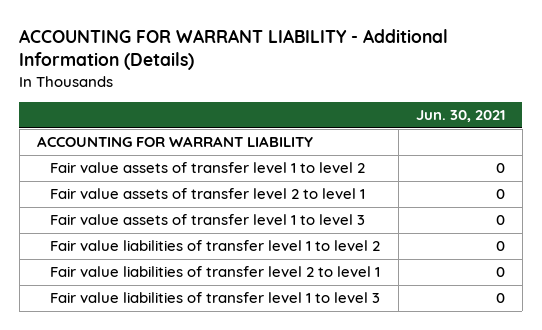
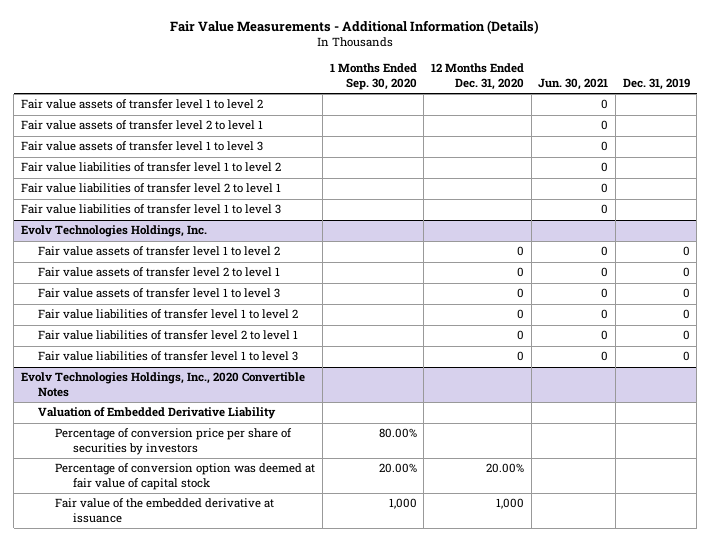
[19,28,449,71] ACCOUNTING FOR WARRANT LIABILITY - Additional Information (Details) -> [170,20,540,35] Fair Value Measurements - Additional Information (Details)
none -> [329,63,417,90] 1 Months Ended Sep. 30, 2020
none -> [431,63,525,90] 12 Months Ended Dec. 31, 2020
none -> [622,77,690,90] Dec. 31, 2019
[37,136,314,148] ACCOUNTING FOR WARRANT LIABILITY -> none
none -> [20,225,207,238] Evolv Technologies Holdings, Inc.
none -> [38,246,281,257] Fair value assets of transfer level 1 to level 2
none -> [38,267,281,278] Fair value assets of transfer level 2 to level 1
none -> [38,288,281,299] Fair value assets of transfer level 1 to level 3
none -> [38,309,299,320] Fair value liabilities of transfer level 1 to level 2
none -> [38,330,299,341] Fair value liabilities of transfer level 2 to level 1
none -> [38,351,299,362] Fair value liabilities of transfer level 1 to level 3
none -> [20,372,305,398] Evolv Technologies Holdings, Inc., 2020 Convertible Notes
none -> [38,407,277,420] Valuation of Embedded Derivative Liability
none -> [55,428,293,456] Percentage of conversion price per share of securities by investors
none -> [55,463,316,491] Percentage of conversion option was deemed at fair value of capital stock
none -> [55,498,275,524] Fair value of the embedded derivative at issuance

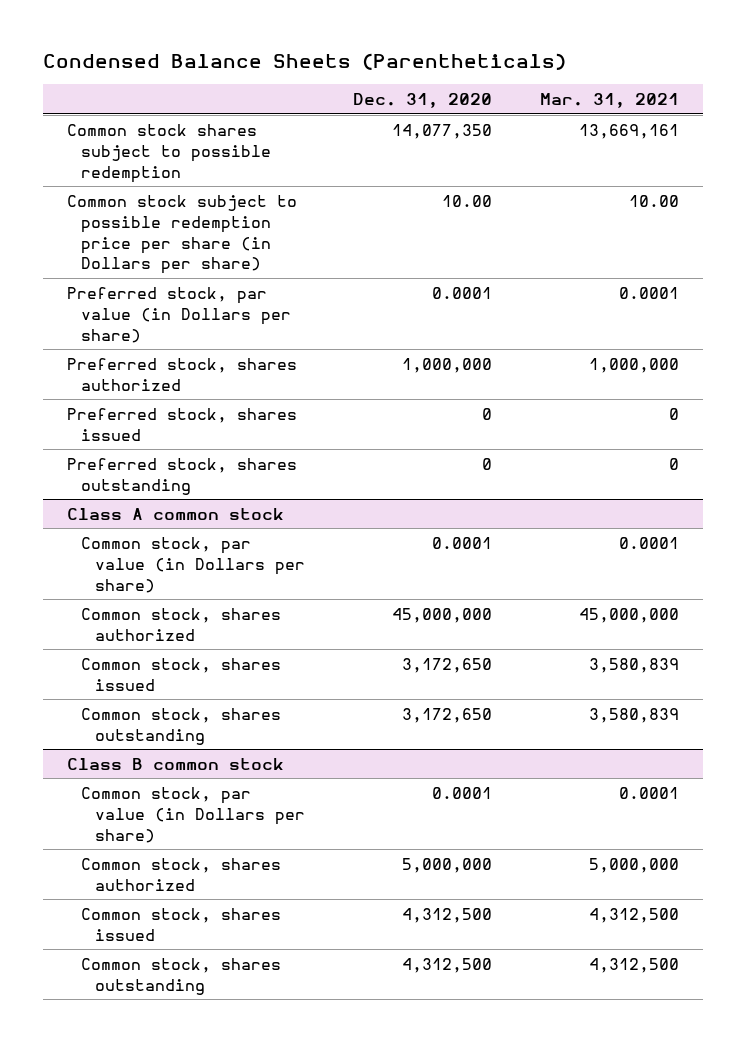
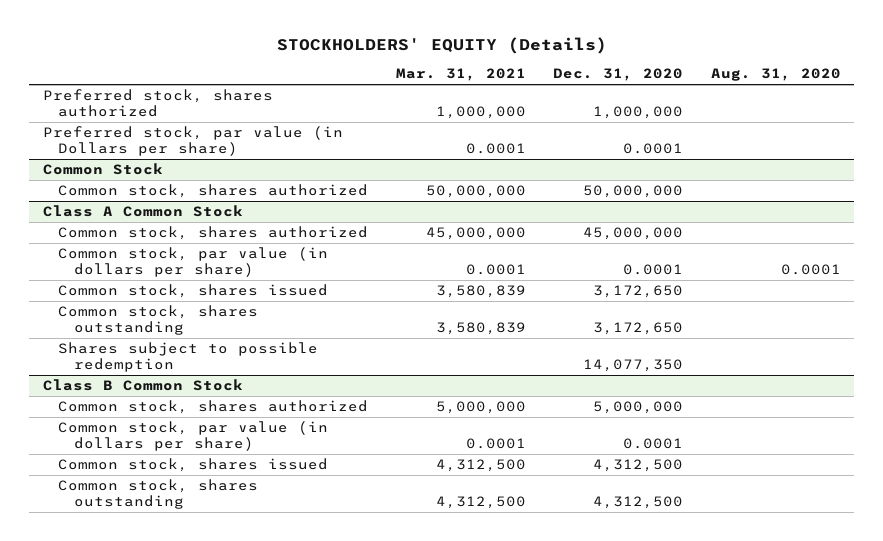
[43,53,567,71] Condensed Balance Sheets (Parentheticals) -> [276,36,607,54] STOCKHOLDERS' EQUITY (Details)
none -> [710,68,841,82] Aug. 31, 2020
[67,123,272,183] Common stock shares subject to possible redemption -> none
[67,194,298,275] Common stock subject to possible redemption price per share (in Dollars per share) -> none
[67,407,298,441] Preferred stock, shares issued -> none
[67,457,298,495] Preferred stock, shares outstanding -> none
[81,536,306,593] Common stock, par value (in Dollars per share) -> none
[67,286,292,343] Preferred stock, par value (in Dollars per share) -> [42,126,343,157] Preferred stock, par value (in Dollars per share)
none -> [42,163,163,176] Common Stock
none -> [58,184,369,199] Common stock, shares authorized
[67,507,285,520] Class A common stock -> [42,205,243,218] Class A Common Stock
none -> [58,247,329,278] Common stock, par value (in dollars per share)
[81,786,306,843] Common stock, par value (in Dollars per share) -> none
none -> [58,342,319,373] Shares subject to possible redemption
[67,757,285,770] Class B common stock -> [42,379,243,392] Class B Common Stock
none -> [58,421,329,452] Common stock, par value (in dollars per share)

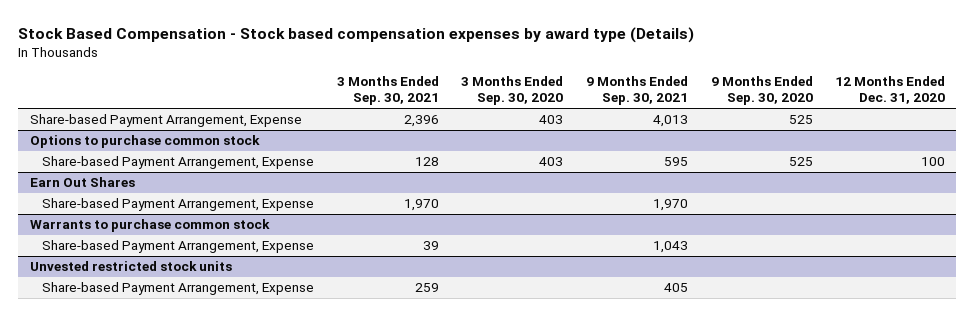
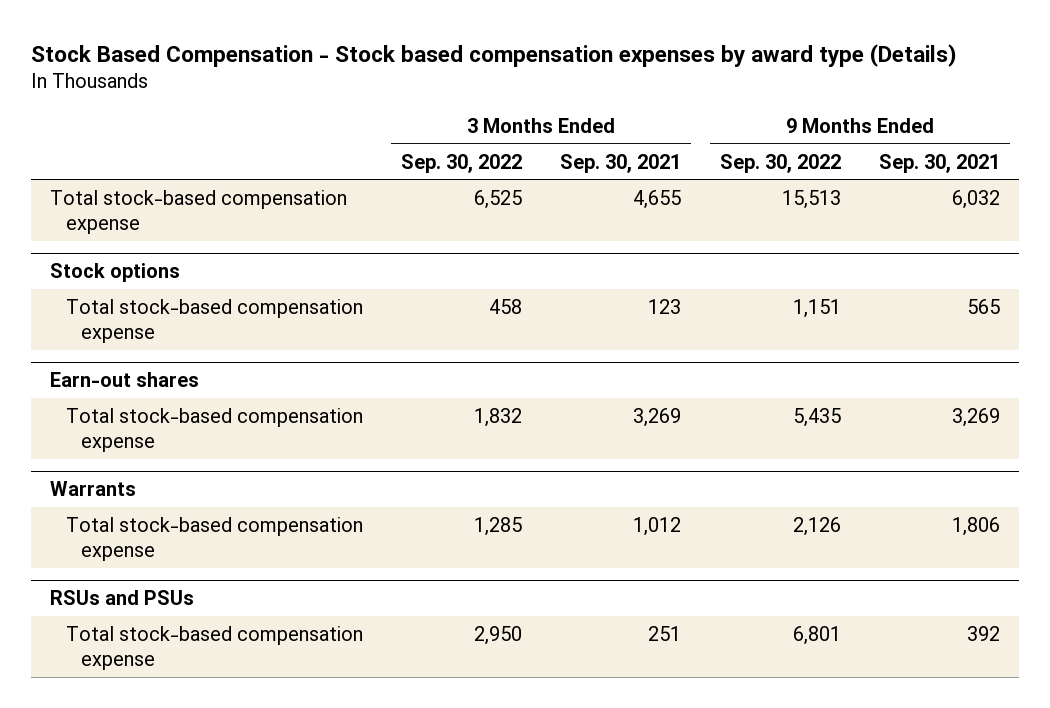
[461,76,564,106] 3 Months Ended Sep. 30, 2020 -> none
[710,76,813,106] 9 Months Ended Sep. 30, 2020 -> none
[835,76,946,105] 12 Months Ended Dec. 31, 2020 -> none
none -> [401,153,523,173] Sep. 30, 2022
none -> [719,153,841,173] Sep. 30, 2022
[29,261,232,272] Unvested restricted stock units -> none
[29,114,302,128] Share-based Payment Arrangement, Expense -> [50,189,348,235] Total stock-based compensation expense
[403,115,439,128] 2,396 -> [633,189,682,209] 4,655
[652,115,688,128] 4,013 -> [952,189,1001,209] 6,032
[29,135,260,149] Options to purchase common stock -> [50,263,181,283] Stock options
[42,156,315,170] Share-based Payment Arrangement, Expense -> [65,298,363,344] Total stock-based compensation expense
[414,157,439,167] 128 -> [648,298,682,314] 123
[663,157,688,167] 595 -> [967,298,1001,314] 565
[29,177,135,188] Earn Out Shares -> [50,372,200,388] Earn-out shares
[42,198,315,212] Share-based Payment Arrangement, Expense -> [65,407,363,453] Total stock-based compensation expense
[403,199,439,212] 1,970 -> [633,407,682,427] 3,269
[652,199,688,212] 1,970 -> [952,407,1001,427] 3,269
[29,219,270,233] Warrants to purchase common stock -> [50,481,137,497] Warrants
[42,240,315,254] Share-based Payment Arrangement, Expense -> [65,516,363,562] Total stock-based compensation expense
[422,241,439,251] 39 -> [633,516,682,536] 1,012
[652,241,688,254] 1,043 -> [952,516,1001,536] 1,806
none -> [50,590,195,606] RSUs and PSUs
[42,282,315,296] Share-based Payment Arrangement, Expense -> [65,625,363,671] Total stock-based compensation expense
[414,283,439,293] 259 -> [648,625,682,641] 251
[663,283,688,293] 405 -> [967,625,1001,641] 392

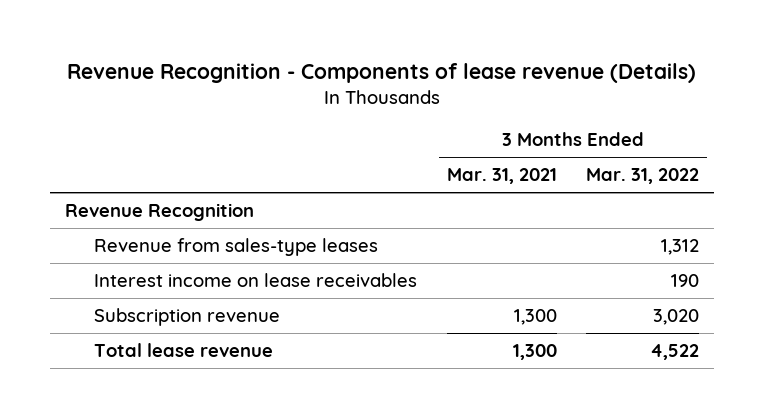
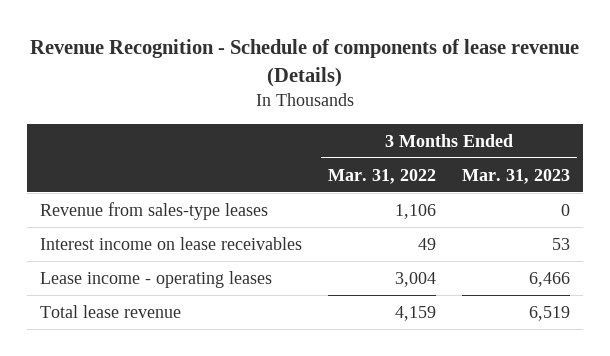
[67,62,697,83] Revenue Recognition - Components of lease revenue (Details) -> [29,39,579,87] Revenue Recognition - Schedule of components of lease revenue (Details)
[446,168,557,185] Mar. 31, 2021 -> none
none -> [462,168,571,184] Mar. 31, 2023
[65,203,255,222] Revenue Recognition -> none
[93,308,280,327] Subscription revenue -> none
[661,239,700,256] 1,312 -> [394,203,436,219] 1,106
[671,274,700,288] 190 -> [417,237,436,250] 49
none -> [39,270,272,288] Lease income - operating leases
[650,344,700,361] 4,522 -> [394,305,436,321] 4,159

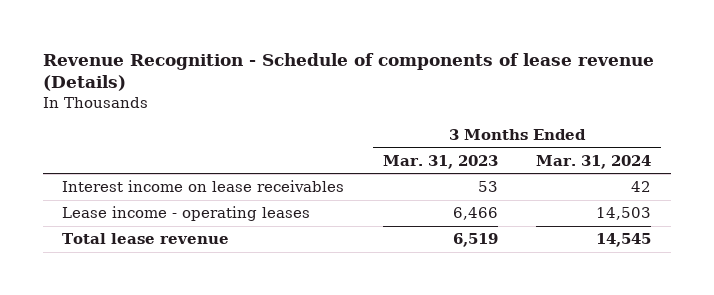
[327,168,436,184] Mar. 31, 2022 -> none
none -> [536,154,652,169] Mar. 31, 2024
[39,201,268,220] Revenue from sales-type leases -> none

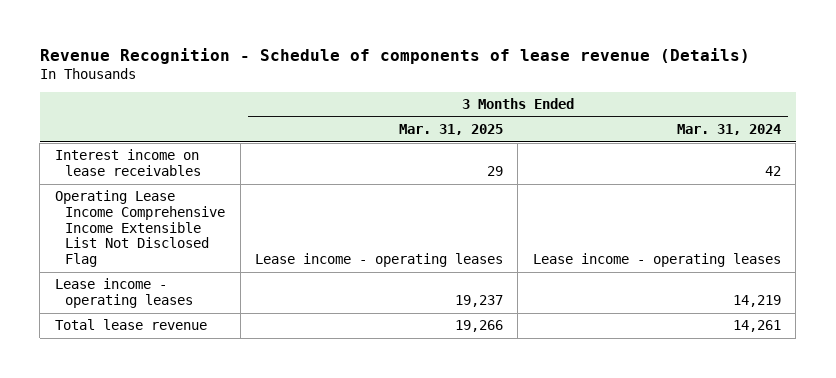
[382,154,498,169] Mar. 31, 2023 -> none
none -> [399,124,504,136] Mar. 31, 2025
none -> [54,190,226,268] Operating Lease Income Comprehensive Income Extensible List Not Disclosed Flag
[596,207,652,221] 14,503 -> [732,295,781,308] 14,219
[596,233,652,248] 14,545 -> [732,320,781,333] 14,261

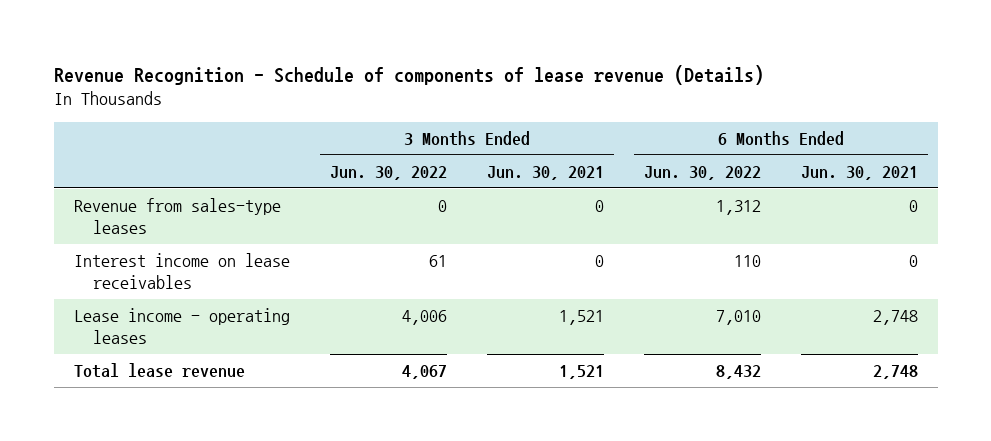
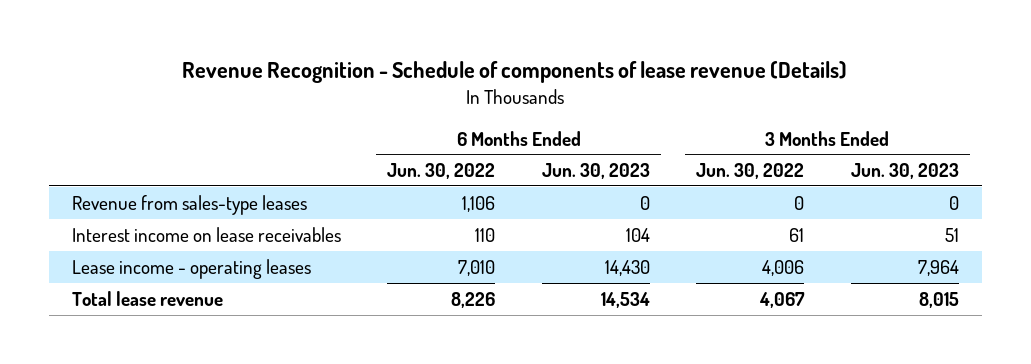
[486,165,604,180] Jun. 30, 2021 -> none
[800,165,918,180] Jun. 30, 2021 -> none
none -> [541,163,650,180] Jun. 30, 2023
none -> [850,163,959,180] Jun. 30, 2023
[715,200,761,216] 1,312 -> [462,195,496,212] 1,106
[715,365,761,380] 8,432 -> [451,291,496,308] 8,226

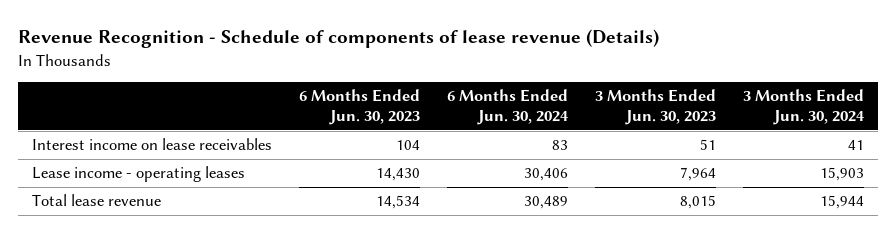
[387,163,496,180] Jun. 30, 2022 -> none
[696,163,805,180] Jun. 30, 2022 -> none
none -> [447,89,570,126] 6 Months Ended Jun. 30, 2024
none -> [743,89,866,126] 3 Months Ended Jun. 30, 2024
[71,194,307,215] Revenue from sales-type leases -> none

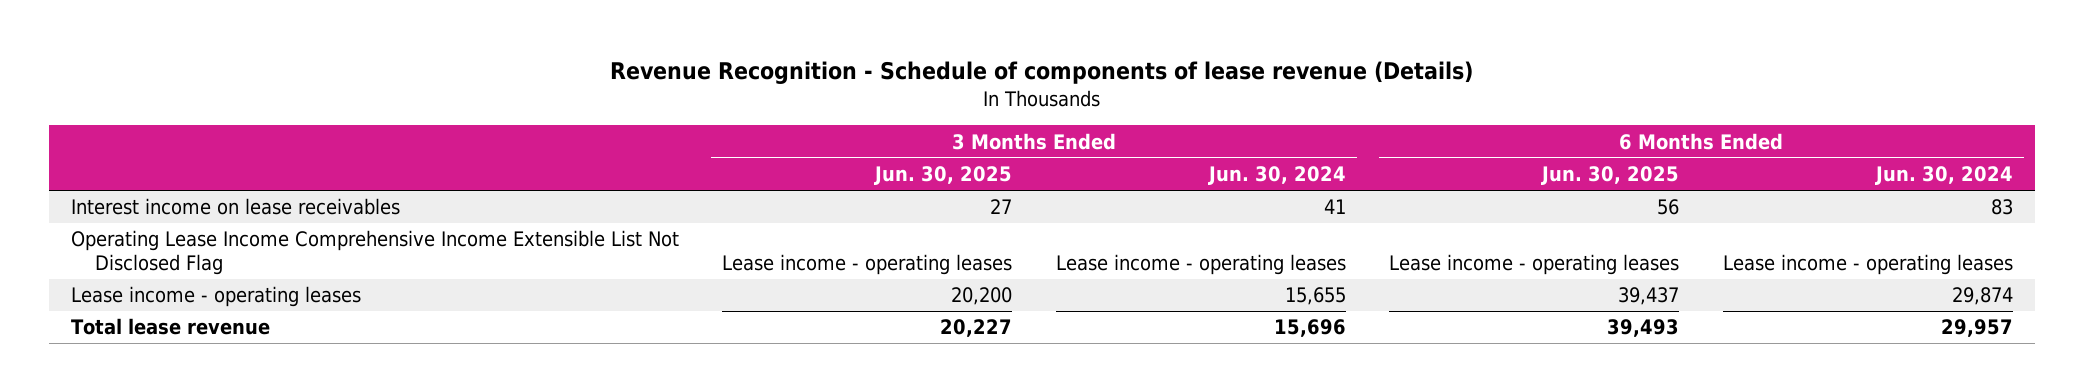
[298,89,420,126] 6 Months Ended Jun. 30, 2023 -> none
[595,89,717,126] 3 Months Ended Jun. 30, 2023 -> none
none -> [874,166,1013,186] Jun. 30, 2025
none -> [1541,166,1680,186] Jun. 30, 2025
none -> [70,230,679,276] Operating Lease Income Comprehensive Income Extensible List Not Disclosed Flag
[524,168,569,182] 30,406 -> [1951,287,2013,306] 29,874
[820,167,865,182] 15,903 -> [1284,287,1346,306] 15,655
[524,196,569,210] 30,489 -> [1940,319,2013,338] 29,957
[820,195,865,210] 15,944 -> [1273,319,1346,338] 15,696

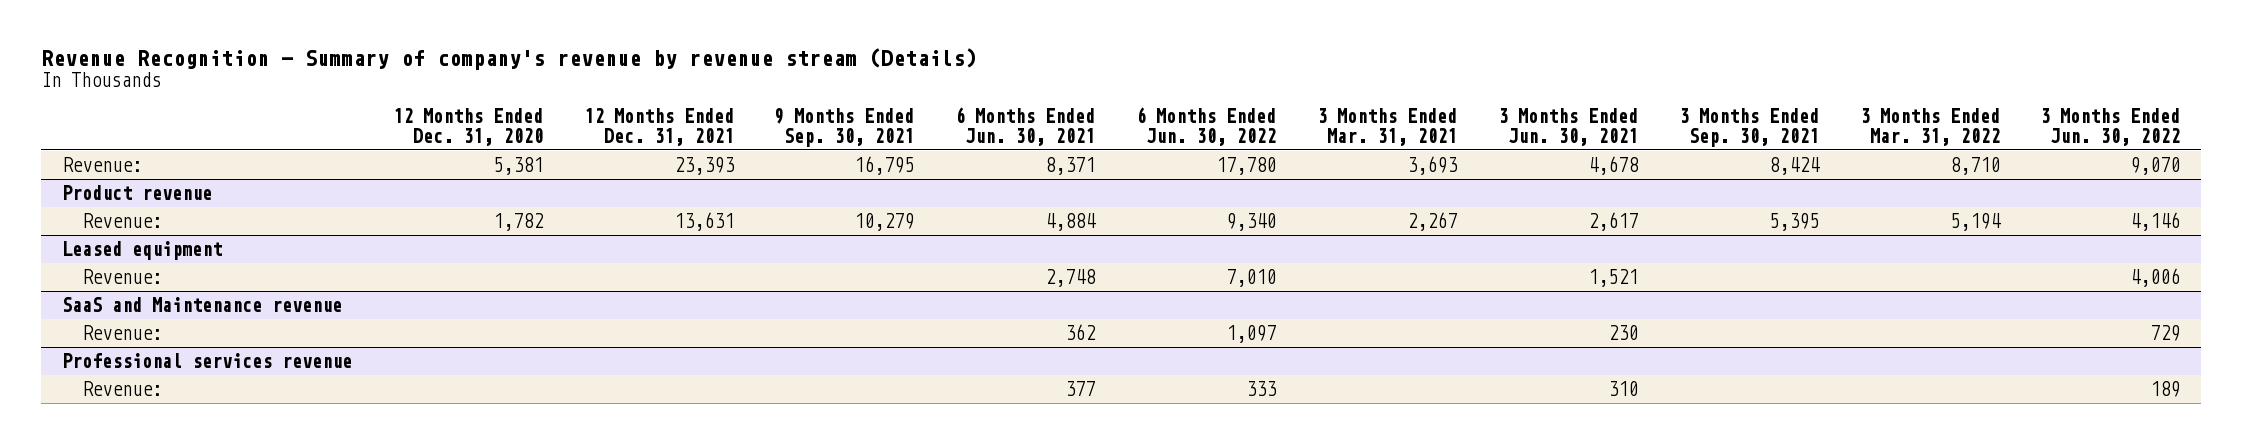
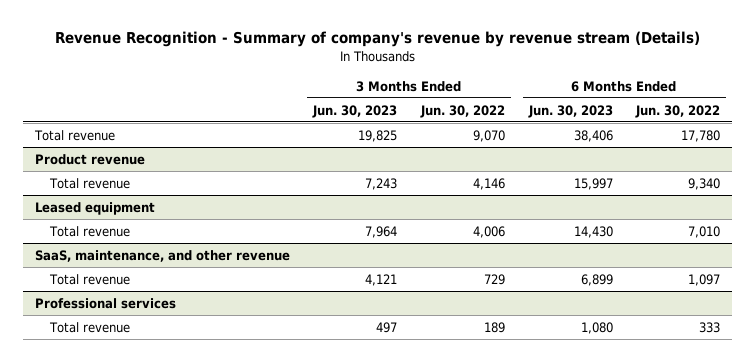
[392,108,543,147] 12 Months Ended Dec. 31, 2020 -> none
[583,108,734,147] 12 Months Ended Dec. 31, 2021 -> none
[774,108,915,148] 9 Months Ended Sep. 30, 2021 -> none
[955,107,1096,147] 6 Months Ended Jun. 30, 2021 -> none
[1317,108,1458,147] 3 Months Ended Mar. 31, 2021 -> none
[1497,108,1638,147] 3 Months Ended Jun. 30, 2021 -> none
[1678,108,1819,148] 3 Months Ended Sep. 30, 2021 -> none
[1859,108,2000,147] 3 Months Ended Mar. 31, 2022 -> none
none -> [312,104,398,118] Jun. 30, 2023
none -> [527,104,613,118] Jun. 30, 2023
[61,156,142,172] Revenue: -> [33,129,115,141] Total revenue
[81,212,162,228] Revenue: -> [49,177,131,189] Total revenue
[81,268,162,284] Revenue: -> [49,225,131,237] Total revenue
[61,296,342,312] SaaS and Maintenance revenue -> [34,249,290,262] SaaS, maintenance, and other revenue
[81,324,162,340] Revenue: -> [49,273,131,285] Total revenue
[61,352,352,368] Professional services revenue -> [34,297,176,309] Professional services
[81,380,162,396] Revenue: -> [49,321,131,333] Total revenue

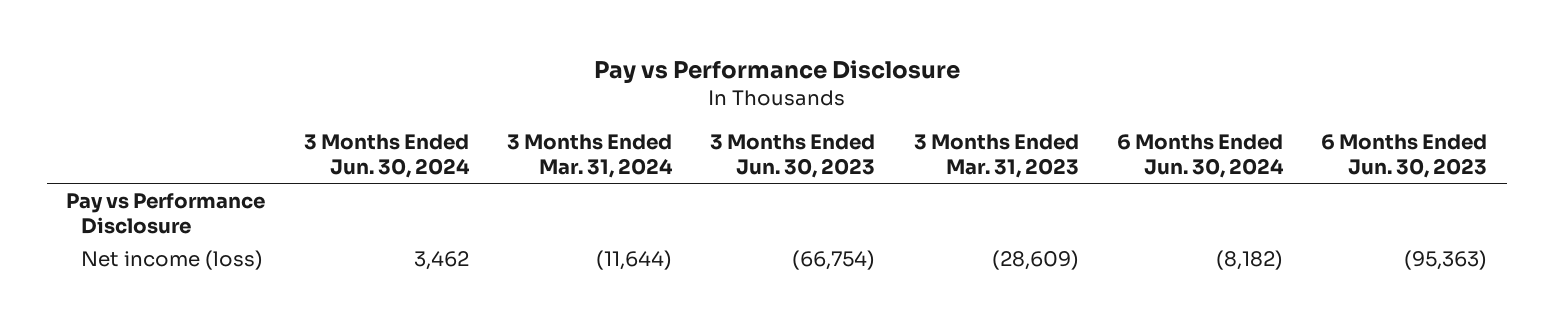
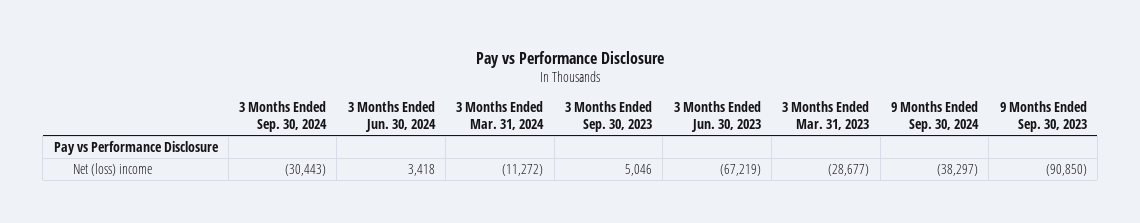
[1117,134,1285,178] 6 Months Ended Jun. 30, 2024 -> none
[1321,134,1488,178] 6 Months Ended Jun. 30, 2023 -> none
none -> [239,100,328,133] 3 Months Ended Sep. 30, 2024
none -> [565,100,653,133] 3 Months Ended Sep. 30, 2023
none -> [890,100,979,133] 9 Months Ended Sep. 30, 2024
none -> [999,100,1087,133] 9 Months Ended Sep. 30, 2023
[80,250,263,271] Net income (loss) -> [73,162,153,176] Net (loss) income
[413,251,469,271] 3,462 -> [407,163,435,176] 3,418
[596,250,673,271] (11,644) -> [502,163,544,176] (11,272)
[792,250,876,271] (66,754) -> [719,163,761,176] (67,219)
[991,250,1079,271] (28,609) -> [828,163,870,176] (28,677)

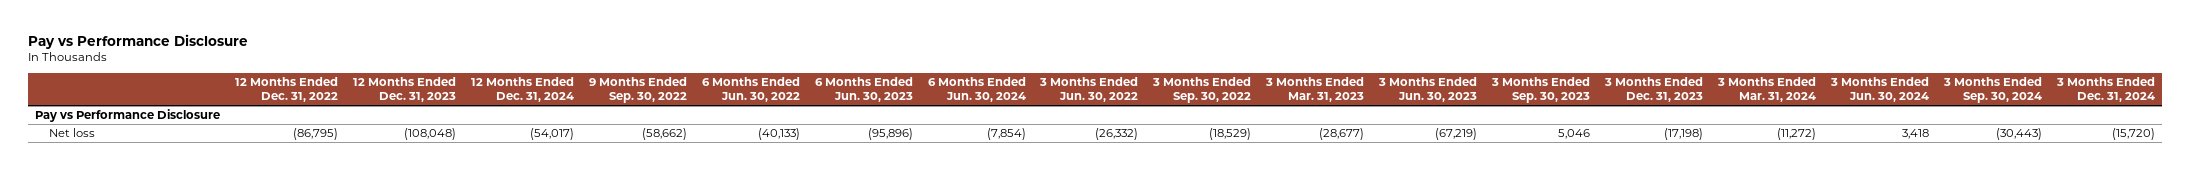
[890,100,979,133] 9 Months Ended Sep. 30, 2024 -> none
[999,100,1087,133] 9 Months Ended Sep. 30, 2023 -> none
none -> [235,77,339,103] 12 Months Ended Dec. 31, 2022
none -> [353,77,457,103] 12 Months Ended Dec. 31, 2023
none -> [470,77,574,103] 12 Months Ended Dec. 31, 2024
none -> [588,77,687,104] 9 Months Ended Sep. 30, 2022
none -> [701,77,800,103] 6 Months Ended Jun. 30, 2022
none -> [814,77,913,103] 6 Months Ended Jun. 30, 2023
none -> [927,77,1026,103] 6 Months Ended Jun. 30, 2024
none -> [1039,77,1139,103] 3 Months Ended Jun. 30, 2022
none -> [1152,77,1252,104] 3 Months Ended Sep. 30, 2022
none -> [1604,77,1704,103] 3 Months Ended Dec. 31, 2023
none -> [2055,77,2155,103] 3 Months Ended Dec. 31, 2024
[73,162,153,176] Net (loss) income -> [48,128,95,138] Net loss

